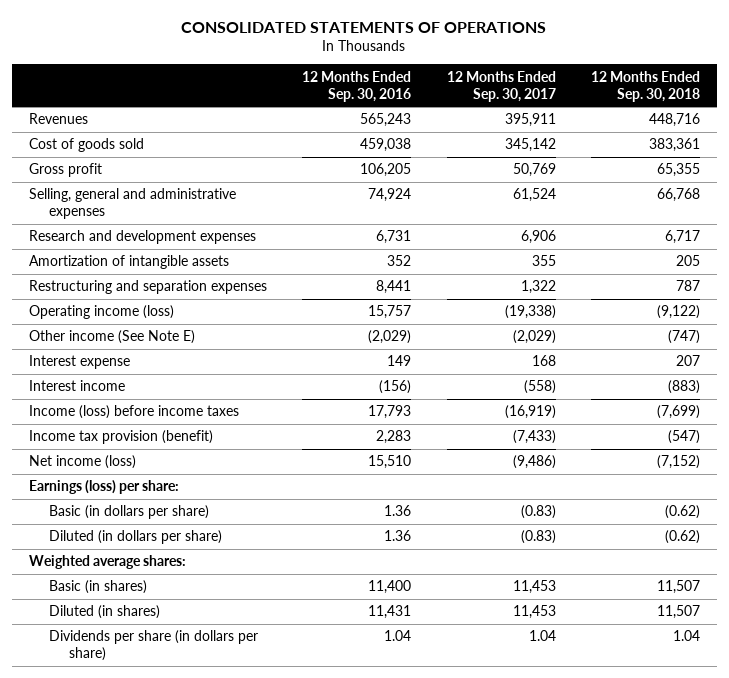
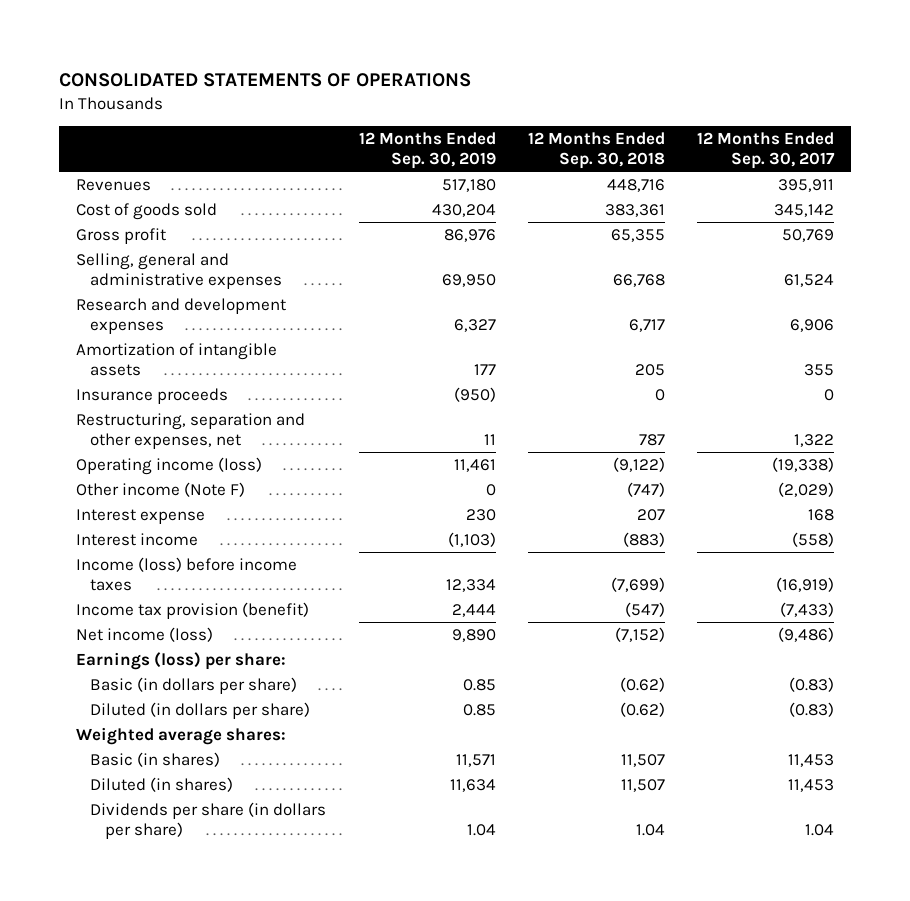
[302,70,412,102] 12 Months Ended Sep. 30, 2016 -> none
none -> [358,132,496,170] 12 Months Ended Sep. 30, 2019
none -> [75,387,228,404] Insurance proceeds
[29,280,268,295] Restructuring and separation expenses -> [75,412,305,449] Restructuring, separation and other expenses, net
[29,330,196,345] Other income (See Note E) -> [75,481,245,497] Other income (Note F)

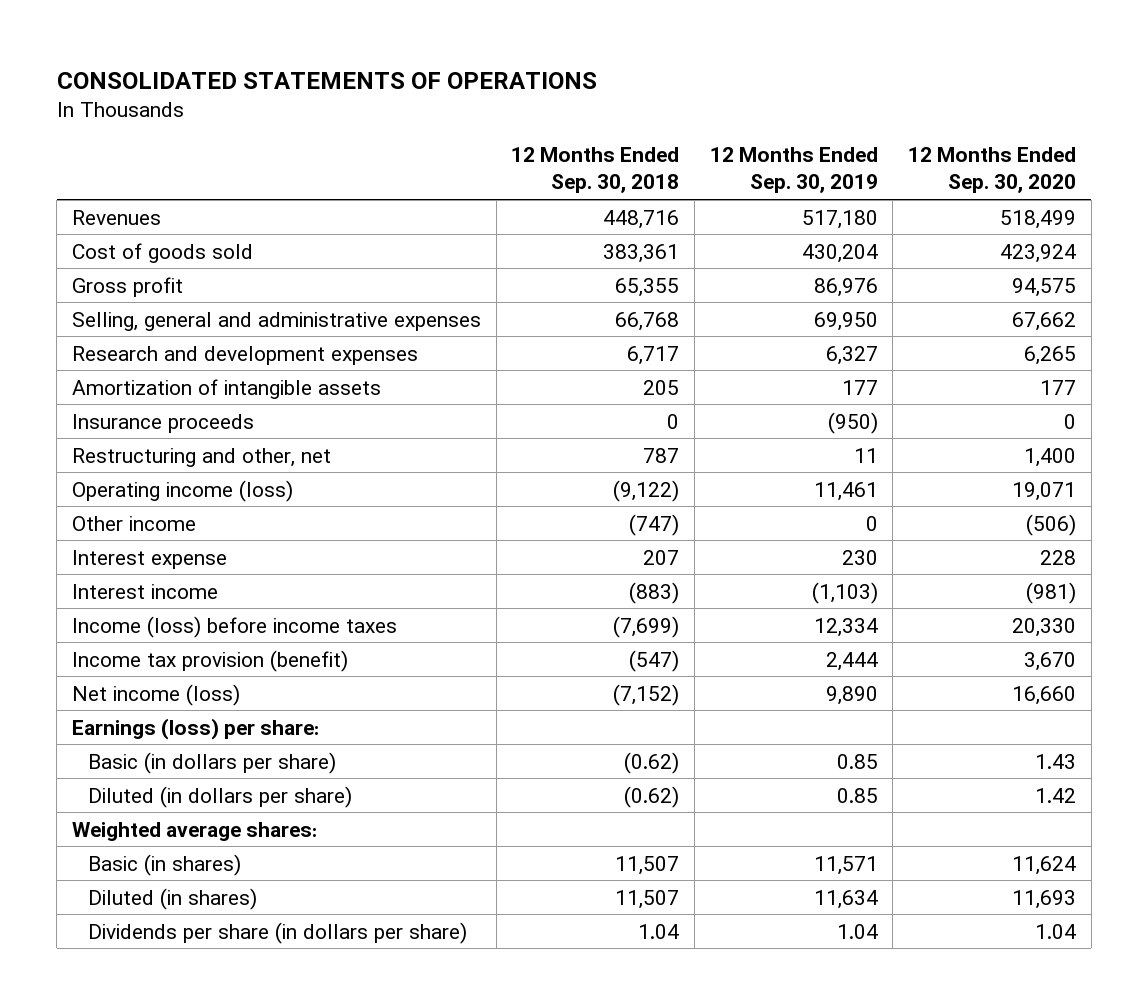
[697,132,836,170] 12 Months Ended Sep. 30, 2017 -> none
none -> [908,147,1077,194] 12 Months Ended Sep. 30, 2020
[75,412,305,449] Restructuring, separation and other expenses, net -> [71,447,331,467] Restructuring and other, net
[75,481,245,497] Other income (Note F) -> [71,515,196,531] Other income

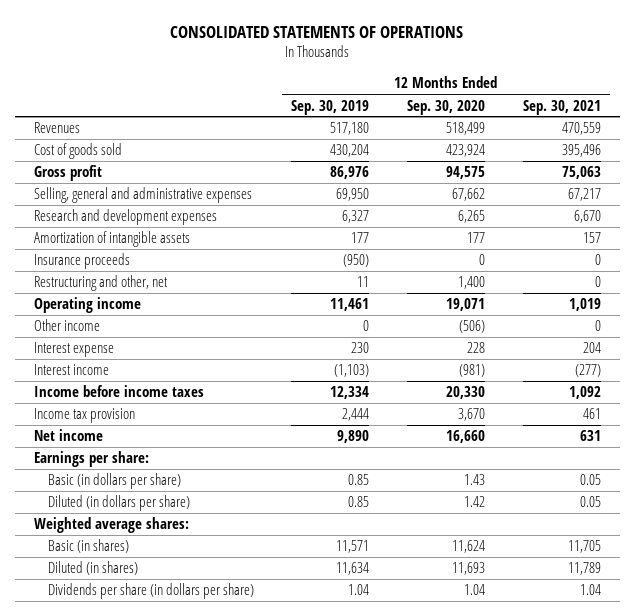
[511,147,680,194] 12 Months Ended Sep. 30, 2018 -> none
none -> [522,99,601,115] Sep. 30, 2021
[71,479,293,502] Operating income (loss) -> [33,297,141,314] Operating income
[71,615,397,638] Income (loss) before income taxes -> [33,385,204,398] Income before income taxes
[71,649,348,672] Income tax provision (benefit) -> [33,408,135,424] Income tax provision
[71,683,240,706] Net income (loss) -> [33,429,103,442] Net income
[71,717,319,740] Earnings (loss) per share: -> [33,451,149,468] Earnings per share:

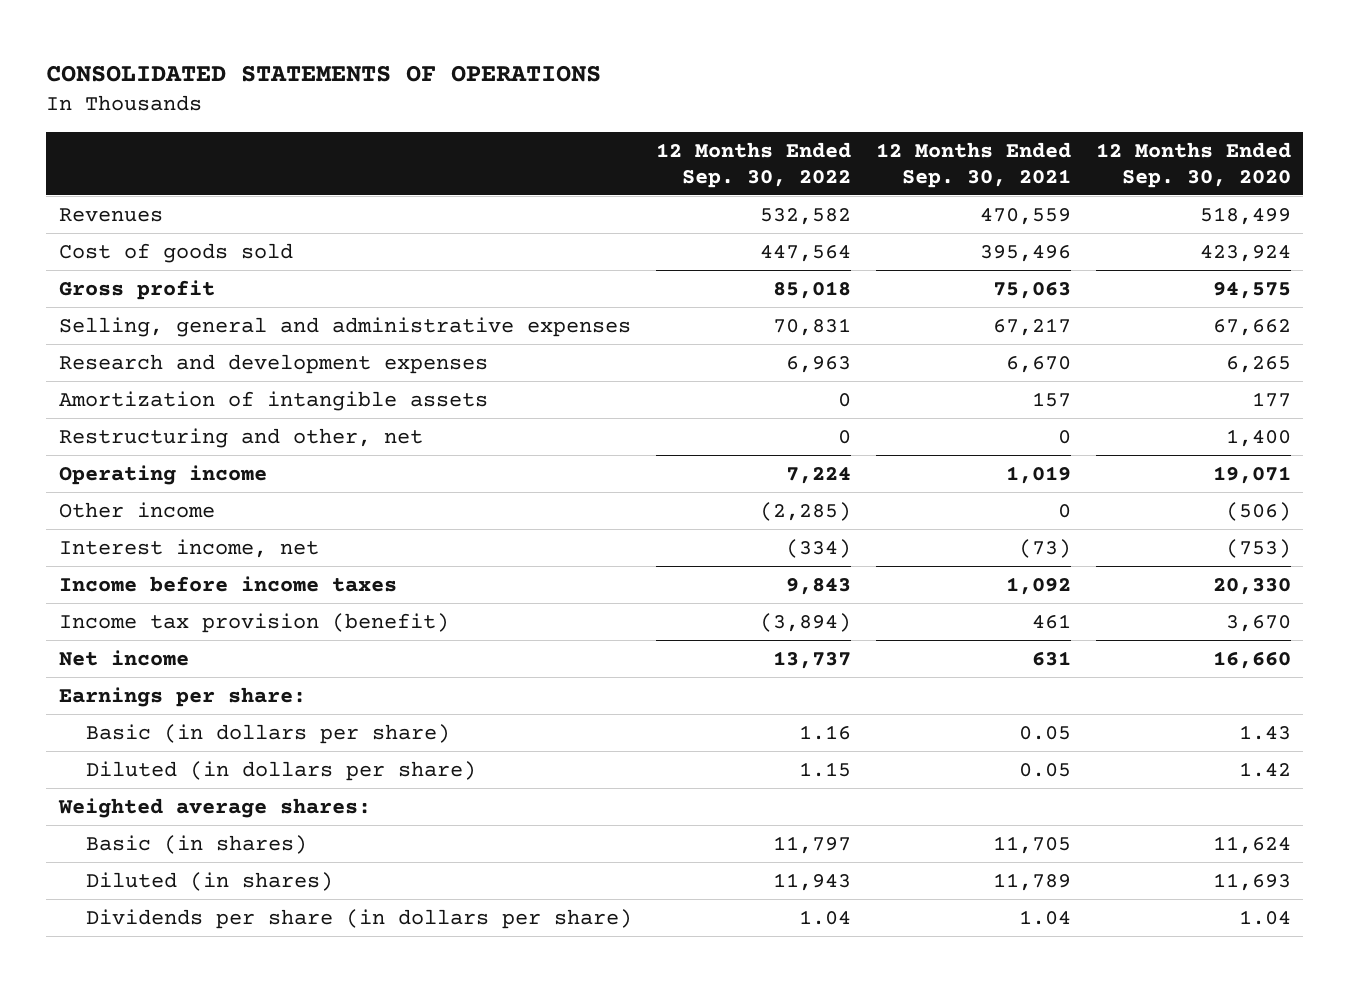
[291,99,370,115] Sep. 30, 2019 -> none
none -> [656,142,852,188] 12 Months Ended Sep. 30, 2022
[33,253,130,270] Insurance proceeds -> none
[33,342,114,358] Interest expense -> none
[33,364,109,376] Interest income -> [58,538,319,558] Interest income, net
[459,364,486,378] (981) -> [1225,538,1291,558] (753)
[574,364,601,378] (277) -> [1019,538,1072,558] (73)
[33,408,135,424] Income tax provision -> [58,612,449,633] Income tax provision (benefit)

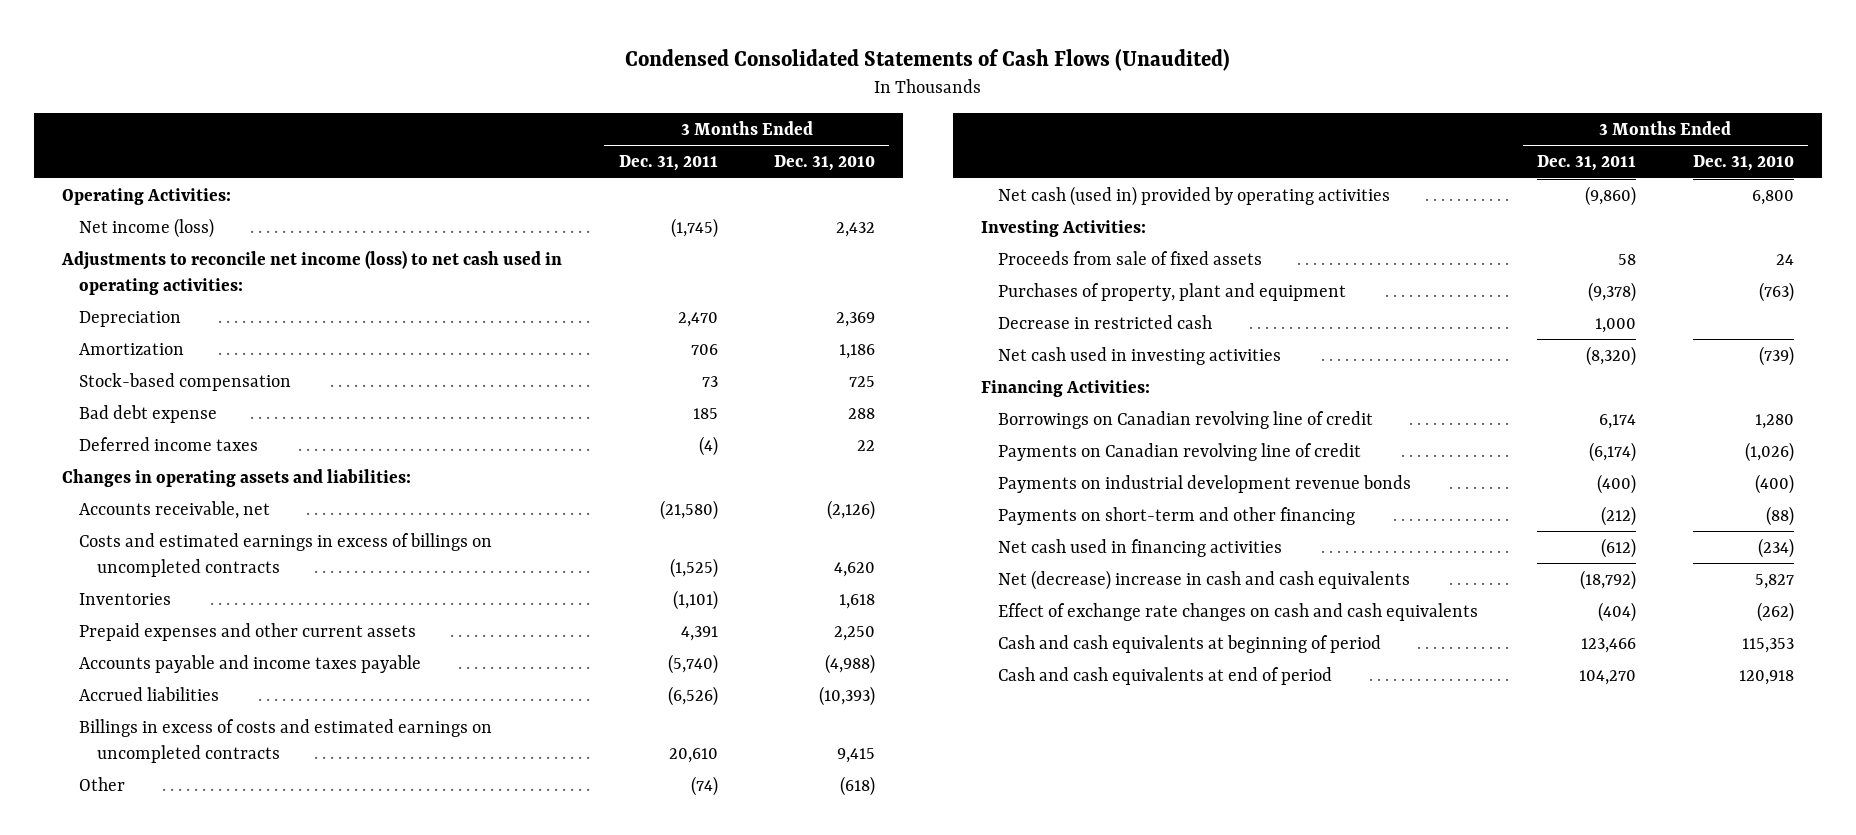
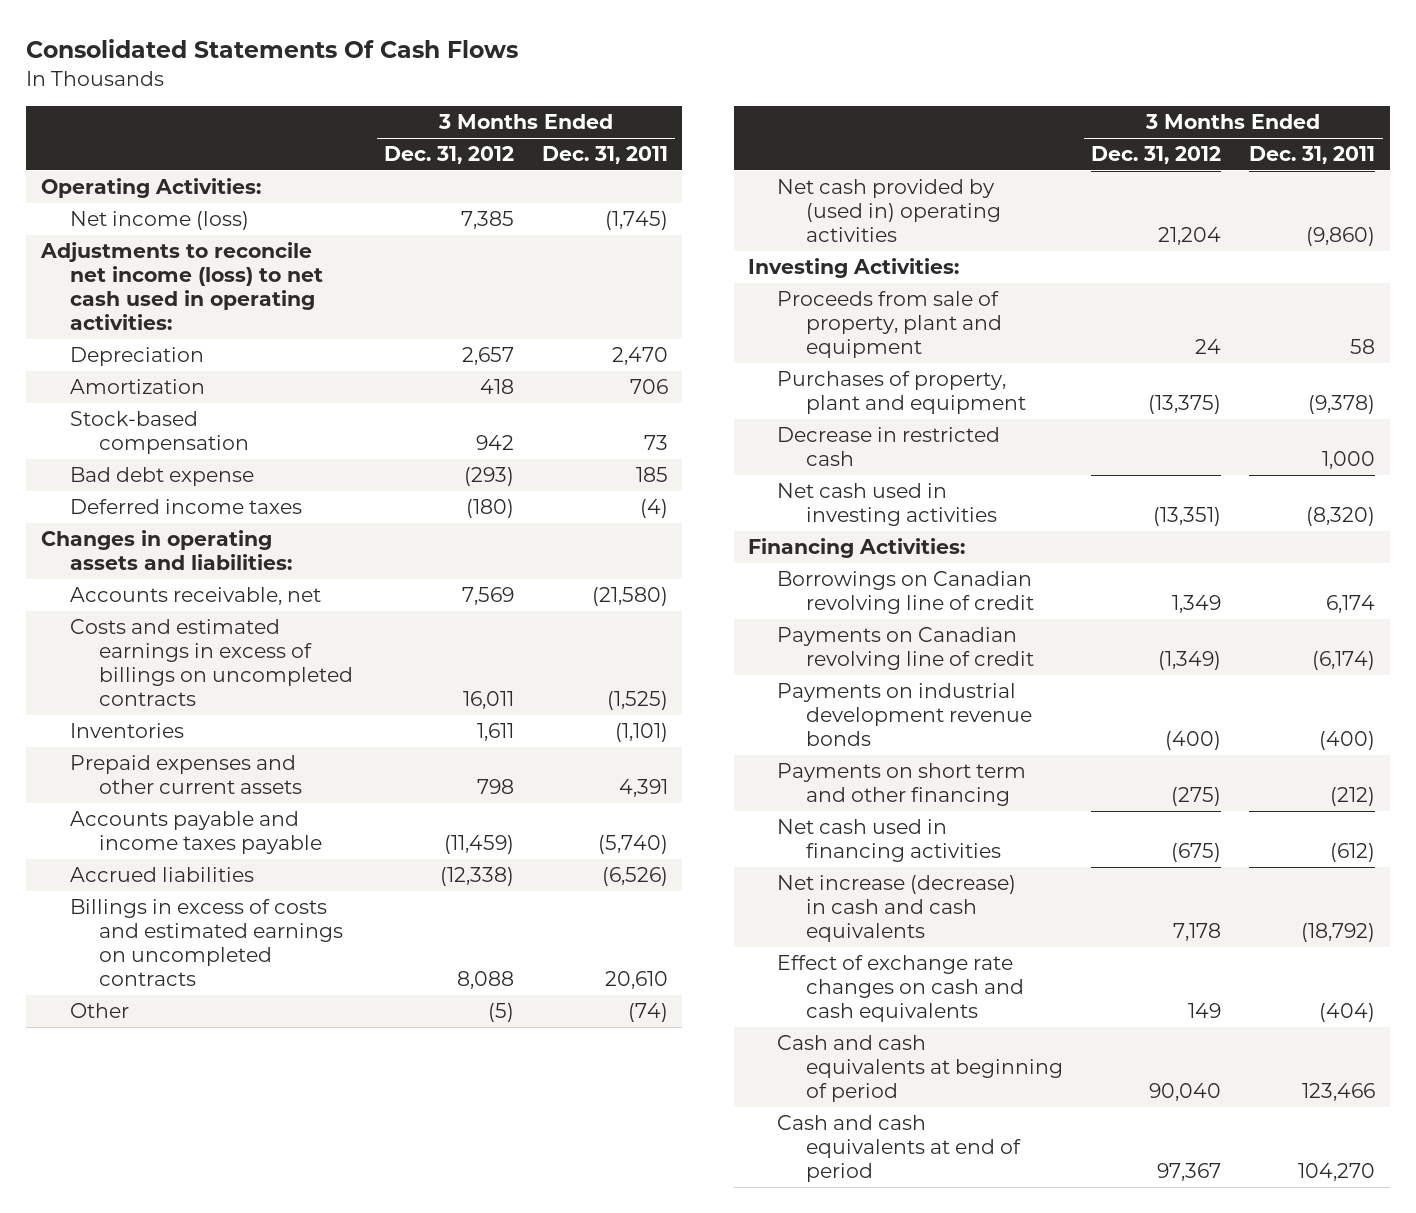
[624,48,1230,71] Condensed Consolidated Statements of Cash Flows (Unaudited) -> [26,39,519,59] Consolidated Statements Of Cash Flows
[773,155,875,172] Dec. 31, 2010 -> none
none -> [383,146,514,165] Dec. 31, 2012
[998,185,1391,206] Net cash (used in) provided by operating activities -> [776,179,1001,242] Net cash provided by (used in) operating activities
[998,250,1263,265] Proceeds from sale of fixed assets -> [776,291,1002,358] Proceeds from sale of property, plant and equipment
[998,506,1356,525] Payments on short-term and other financing -> [776,763,1026,806] Payments on short term and other financing
[998,569,1411,590] Net (decrease) increase in cash and cash equivalents -> [776,875,1016,942] Net increase (decrease) in cash and cash equivalents

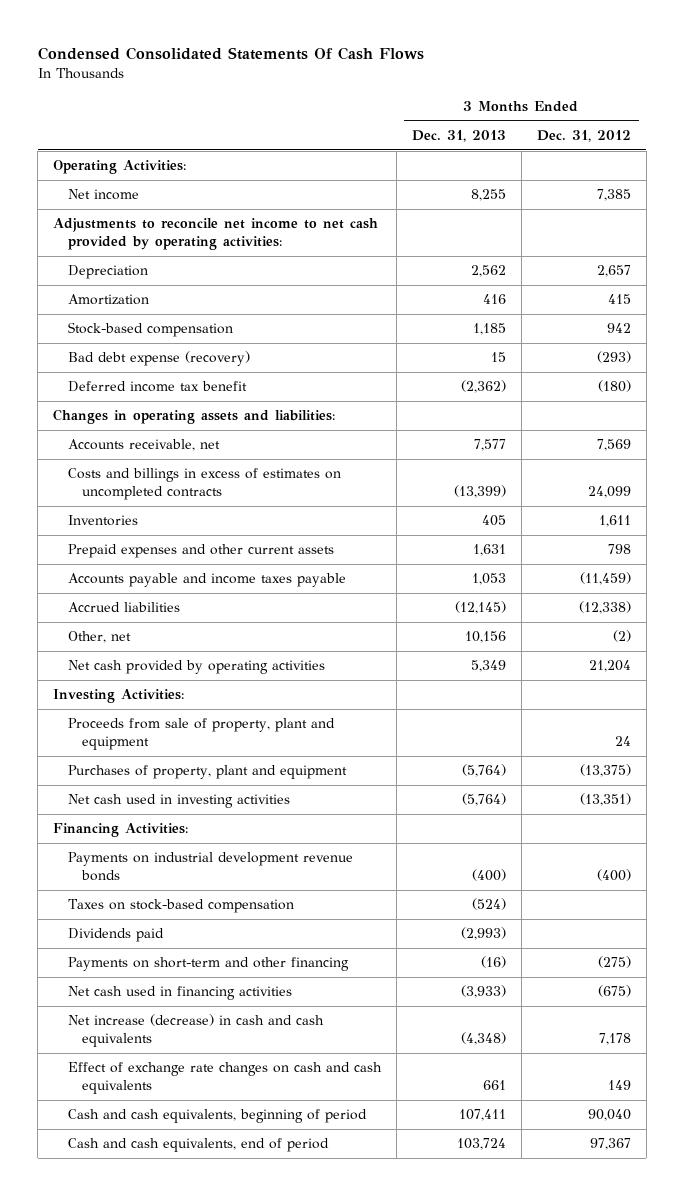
[26,39,519,59] Consolidated Statements Of Cash Flows -> [37,47,424,61] Condensed Consolidated Statements Of Cash Flows
[542,146,669,165] Dec. 31, 2011 -> none
none -> [411,130,506,143] Dec. 31, 2013
[69,211,249,231] Net income (loss) -> [67,189,139,201] Net income
[39,242,323,330] Adjustments to reconcile net income (loss) to net cash used in operating activities: -> [53,218,379,251] Adjustments to reconcile net income to net cash provided by operating activities:
[479,379,514,395] 418 -> [607,294,631,305] 415
[69,467,254,487] Bad debt expense -> [67,351,250,367] Bad debt expense (recovery)
[69,499,302,515] Deferred income taxes -> [67,381,247,393] Deferred income tax benefit
[69,619,353,706] Costs and estimated earnings in excess of billings on uncompleted contracts -> [67,468,341,501] Costs and billings in excess of estimates on uncompleted contracts
[462,690,514,709] 16,011 -> [587,486,631,499] 24,099
[69,899,343,986] Billings in excess of costs and estimated earnings on uncompleted contracts -> none
[69,1003,129,1019] Other -> [67,631,131,644] Other, net
[487,1003,514,1023] (5) -> [612,630,631,643] (2)
[776,179,1001,242] Net cash provided by (used in) operating activities -> [67,660,325,675] Net cash provided by operating activities
[776,427,1000,466] Decrease in restricted cash -> none
[776,571,1034,614] Borrowings on Canadian revolving line of credit -> none
[776,627,1034,670] Payments on Canadian revolving line of credit -> none
none -> [67,899,294,914] Taxes on stock-based compensation
none -> [67,928,164,943] Dividends paid
[776,763,1026,806] Payments on short term and other financing -> [67,957,349,972] Payments on short-term and other financing
[776,1035,1063,1102] Cash and cash equivalents at beginning of period -> [67,1109,367,1124] Cash and cash equivalents, beginning of period
[776,1115,1021,1182] Cash and cash equivalents at end of period -> [67,1138,329,1153] Cash and cash equivalents, end of period

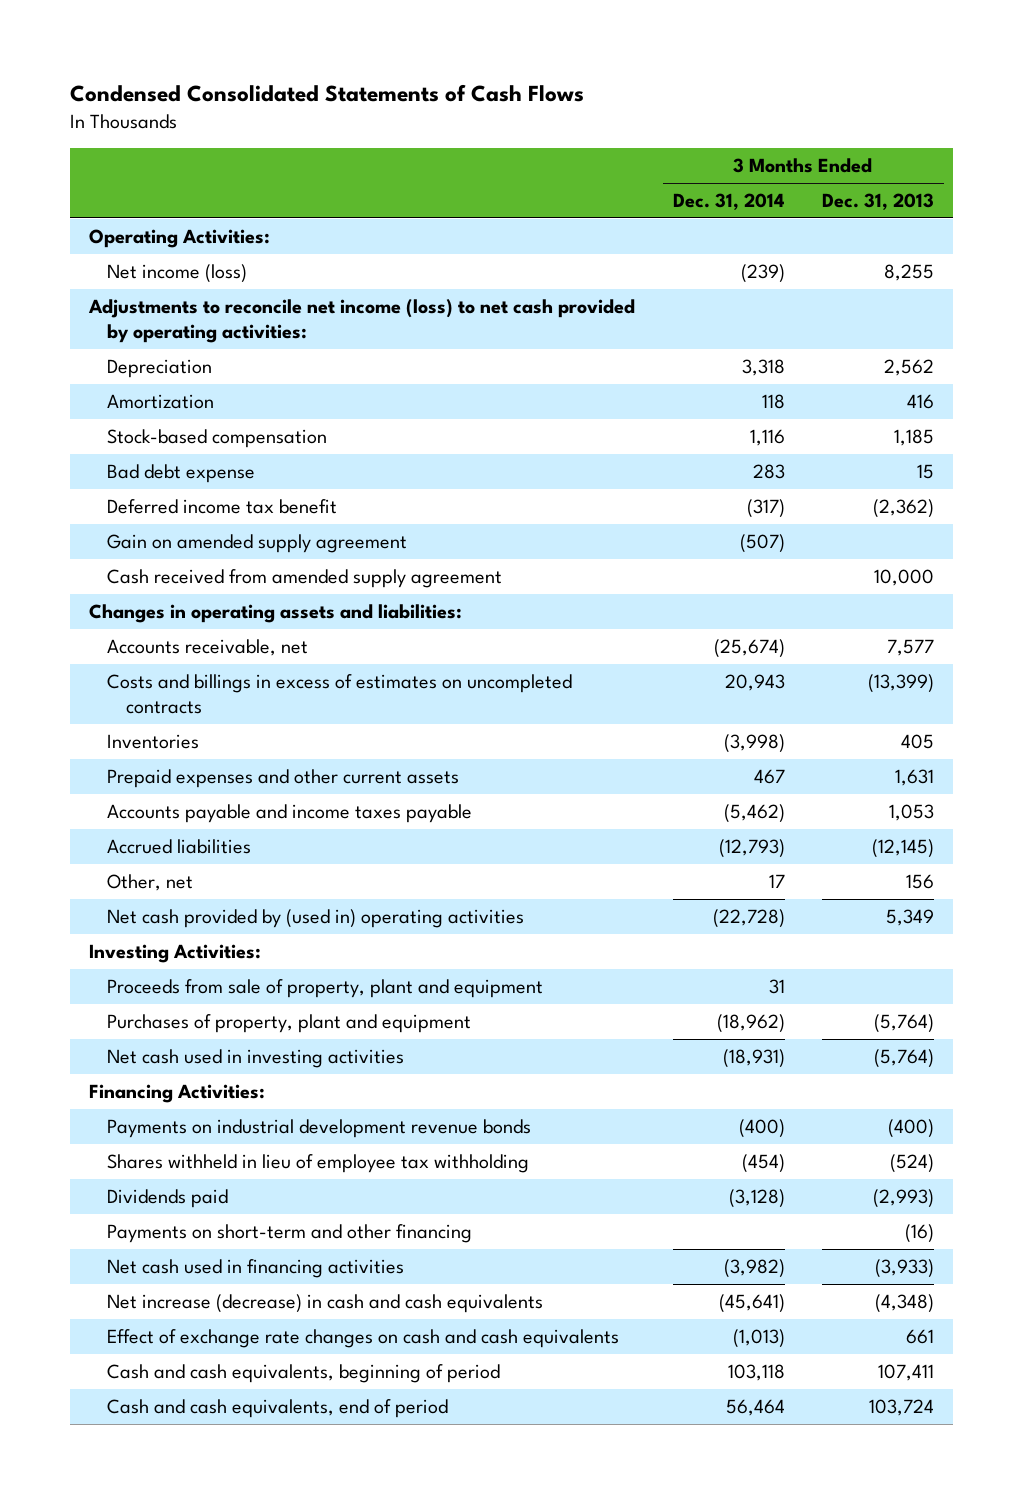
[37,47,424,61] Condensed Consolidated Statements Of Cash Flows -> [69,84,584,103] Condensed Consolidated Statements of Cash Flows
[536,130,631,143] Dec. 31, 2012 -> none
none -> [672,192,785,210] Dec. 31, 2014
[67,189,139,201] Net income -> [107,263,248,283] Net income (loss)
[53,218,379,251] Adjustments to reconcile net income to net cash provided by operating activities: -> [87,298,635,344] Adjustments to reconcile net income (loss) to net cash provided by operating activities:
[67,351,250,367] Bad debt expense (recovery) -> [107,463,256,483] Bad debt expense
none -> [107,533,408,553] Gain on amended supply agreement
none -> [107,568,503,588] Cash received from amended supply agreement
[464,631,506,644] 10,156 -> [906,873,935,889] 156
[67,660,325,675] Net cash provided by operating activities -> [107,908,525,928] Net cash provided by (used in) operating activities
[67,899,294,914] Taxes on stock-based compensation -> [107,1153,530,1173] Shares withheld in lieu of employee tax withholding

